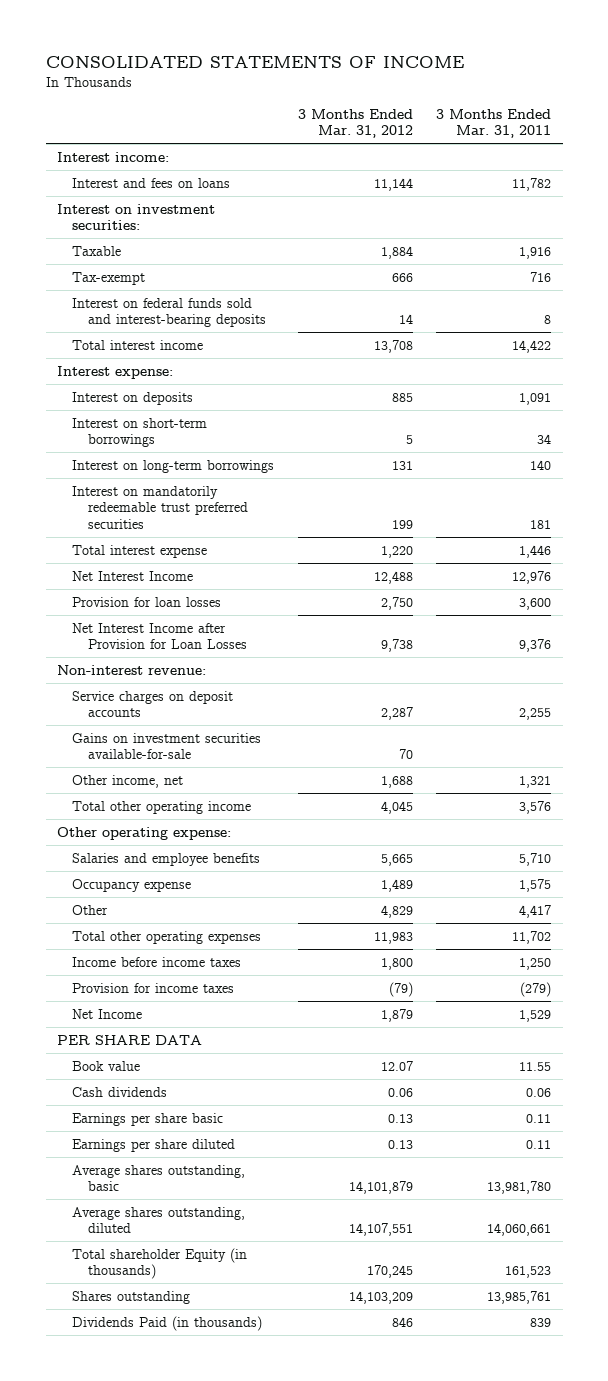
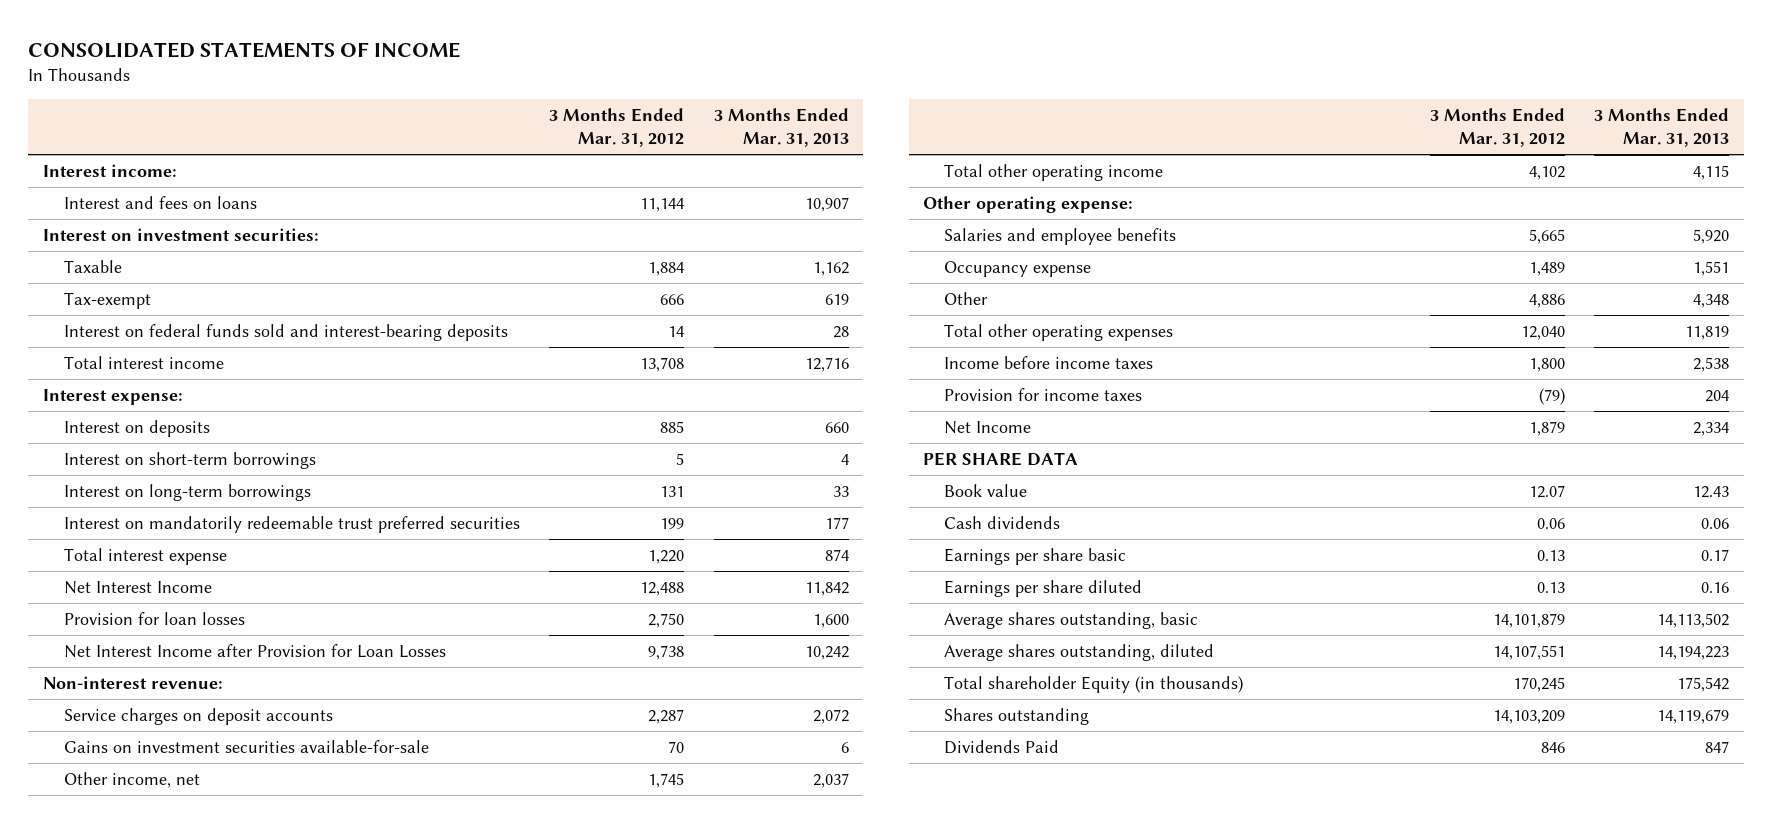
[436,108,552,139] 3 Months Ended Mar. 31, 2011 -> none
none -> [713,108,849,147] 3 Months Ended Mar. 31, 2013
[380,775,413,788] 1,688 -> [648,772,685,788] 1,745
[380,800,413,814] 4,045 -> [1528,165,1565,180] 4,102
[380,904,413,918] 4,829 -> [1528,293,1565,308] 4,886
[373,931,413,944] 11,983 -> [1520,325,1565,340] 12,040
[72,1315,263,1331] Dividends Paid (in thousands) -> [944,739,1060,754] Dividends Paid

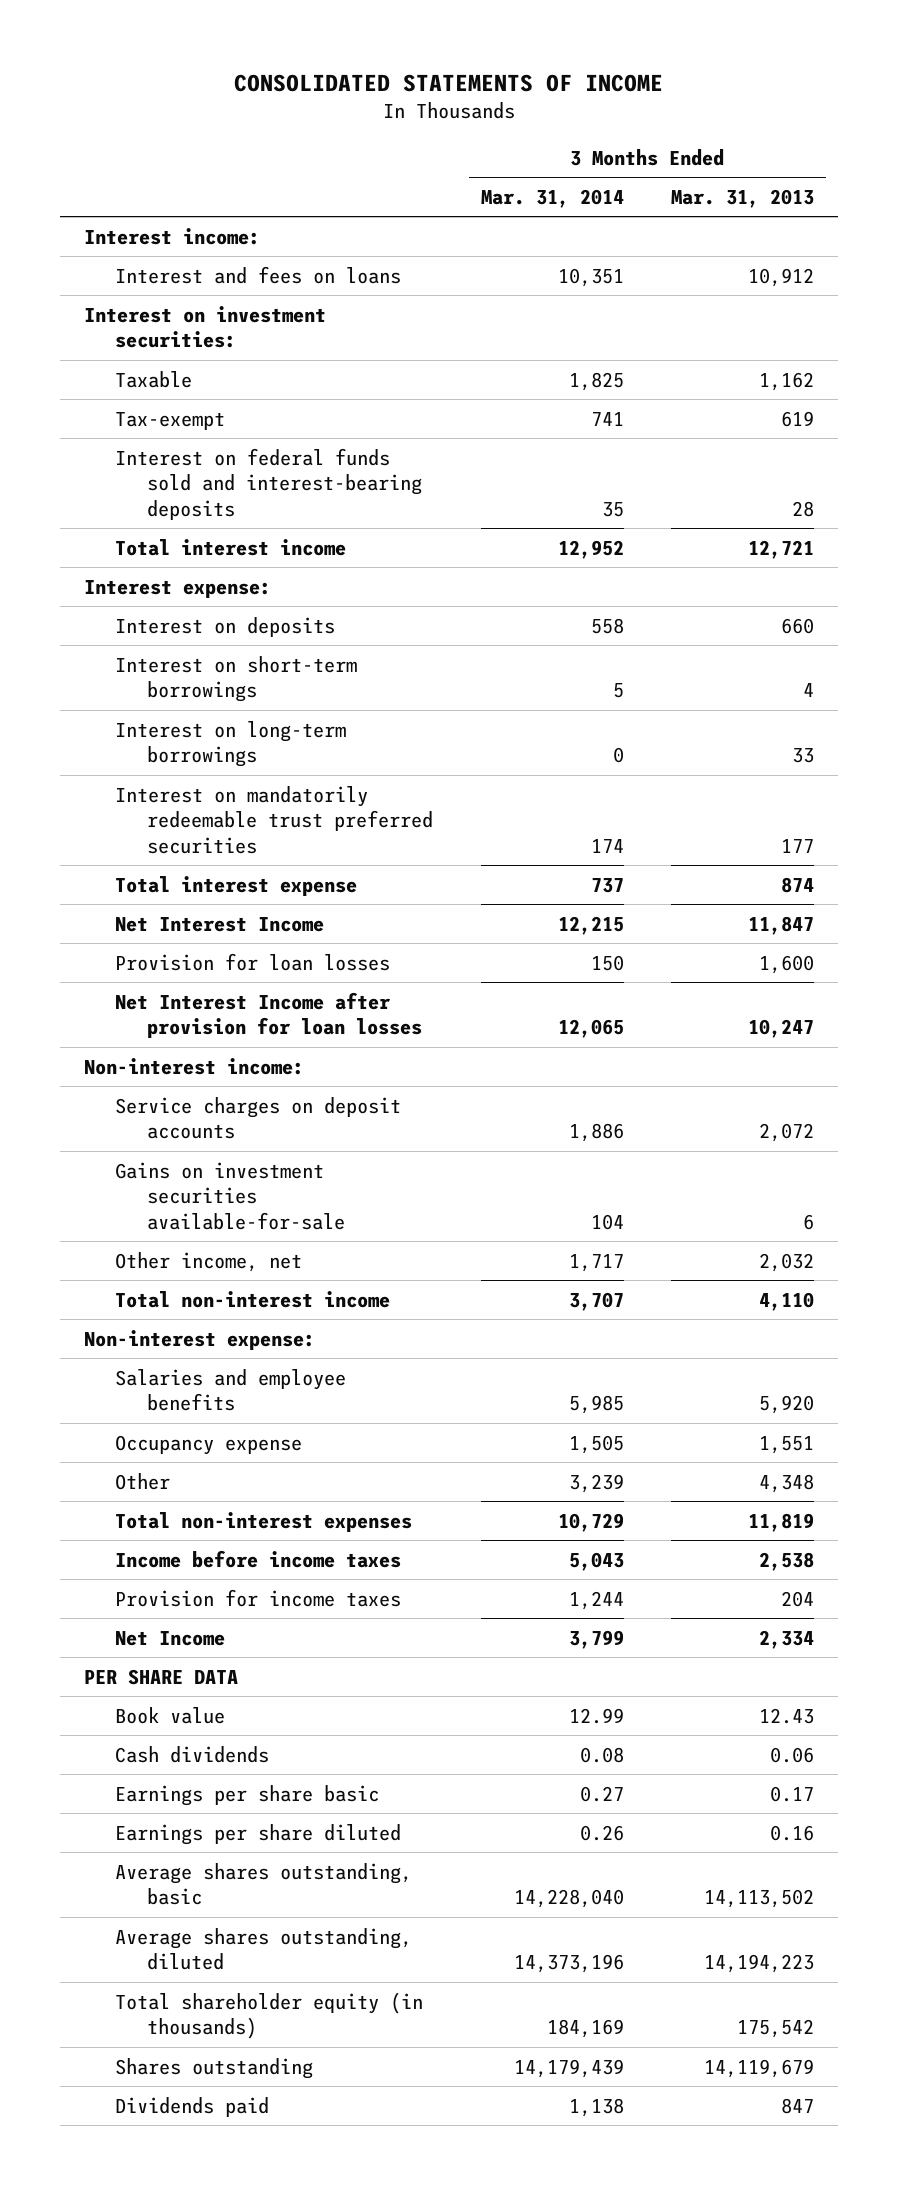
[549,108,685,147] 3 Months Ended Mar. 31, 2012 -> none
none -> [480,188,624,208] Mar. 31, 2014
[804,196,849,212] 10,907 -> [748,267,815,287] 10,912
[804,356,849,372] 12,716 -> [748,539,815,559] 12,721
[804,581,849,596] 11,842 -> [748,915,815,935] 11,847
[63,643,446,658] Net Interest Income after Provision for Loan Losses -> [115,991,422,1039] Net Interest Income after provision for loan losses
[804,645,849,660] 10,242 -> [748,1019,815,1039] 10,247
[43,675,224,689] Non-interest revenue: -> [83,1057,304,1075] Non-interest income:
[812,772,849,788] 2,037 -> [759,1252,815,1272] 2,032
[944,163,1164,181] Total other operating income -> [115,1290,391,1308] Total non-interest income
[1692,164,1729,180] 4,115 -> [759,1291,815,1311] 4,110
[923,195,1134,213] Other operating expense: -> [83,1329,315,1350] Non-interest expense:
[944,323,1174,341] Total other operating expenses -> [115,1511,413,1532] Total non-interest expenses
[944,675,1244,693] Total shareholder Equity (in thousands) -> [115,1991,424,2040] Total shareholder equity (in thousands)
[944,739,1060,754] Dividends Paid -> [115,2096,270,2117] Dividends paid

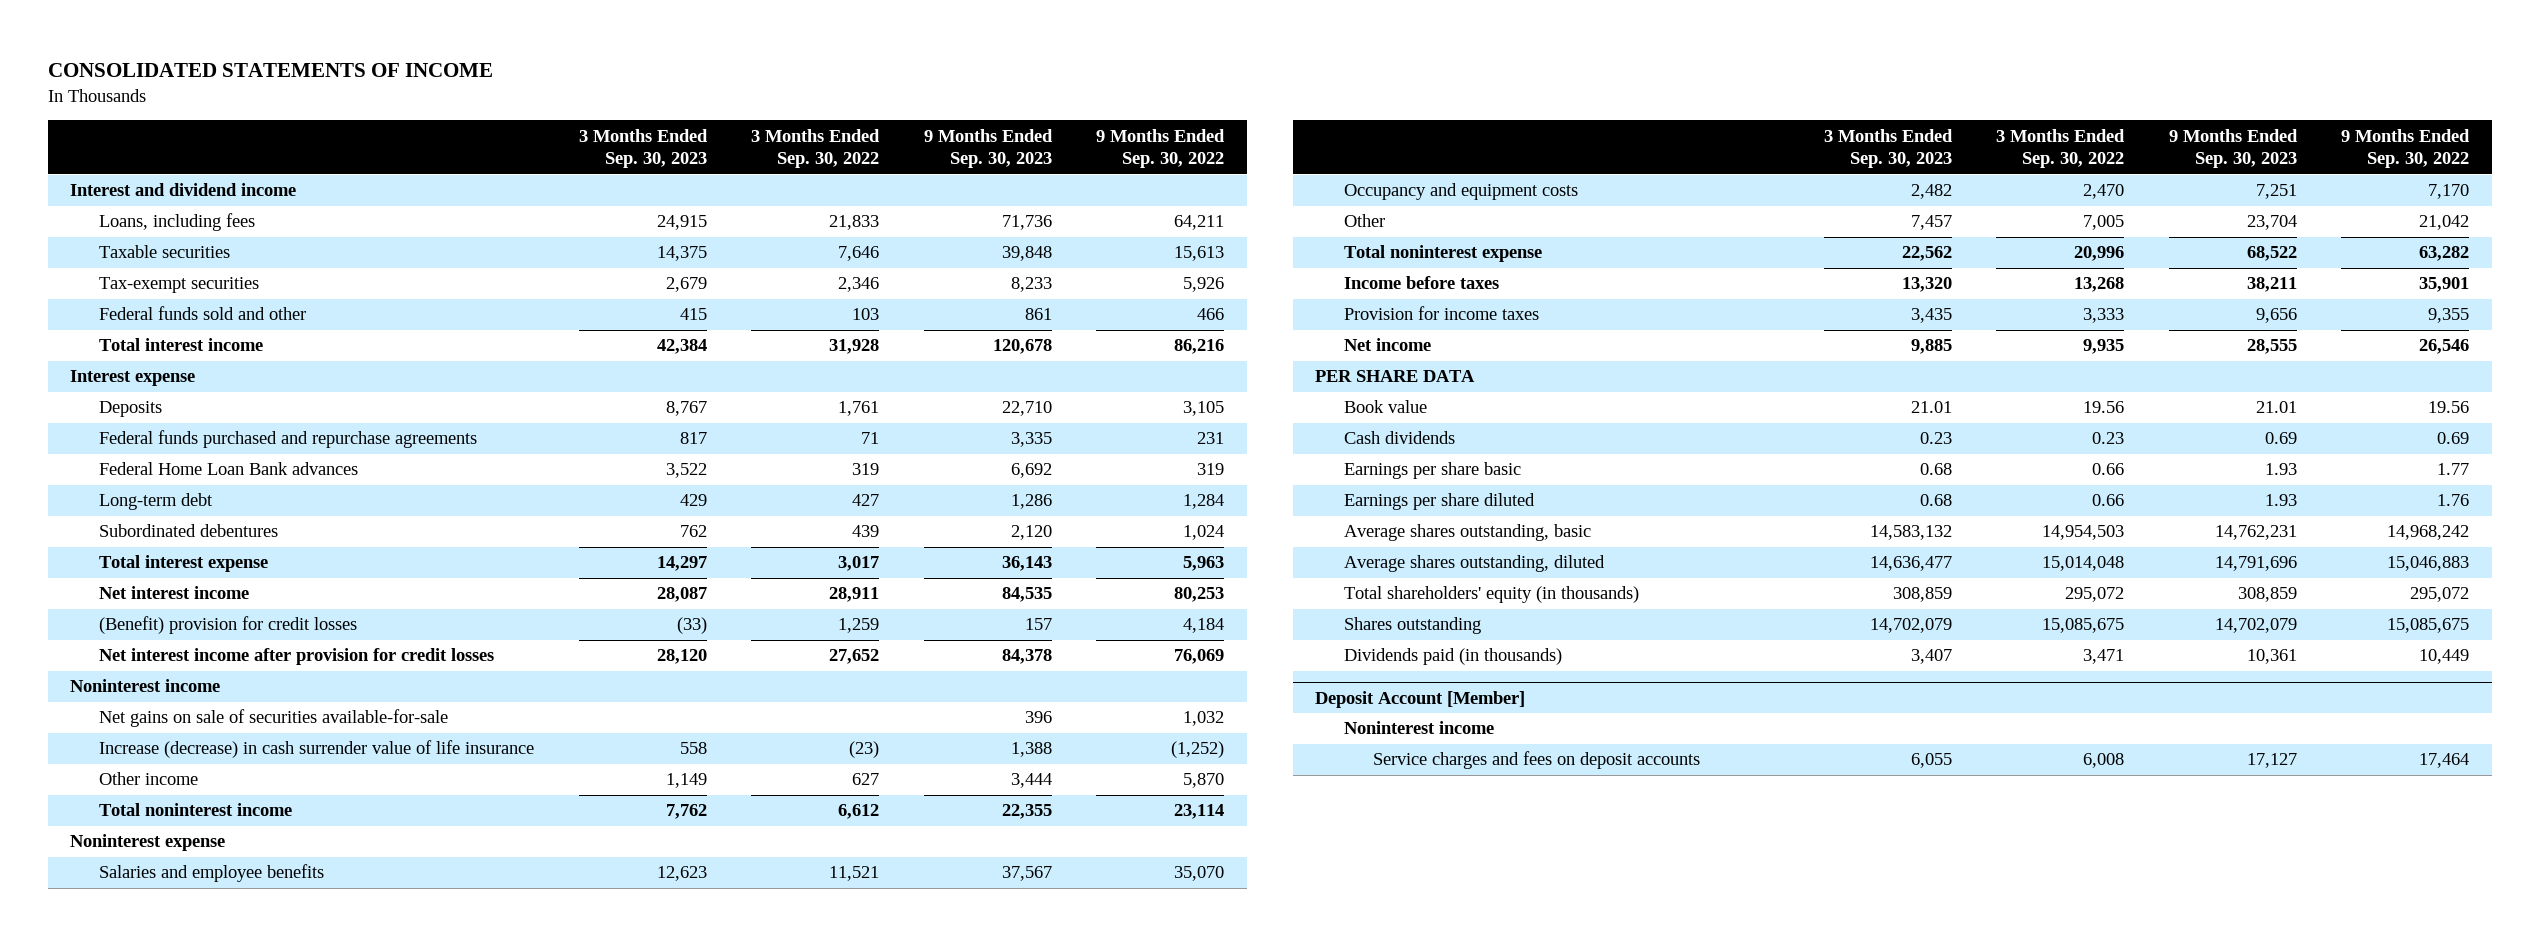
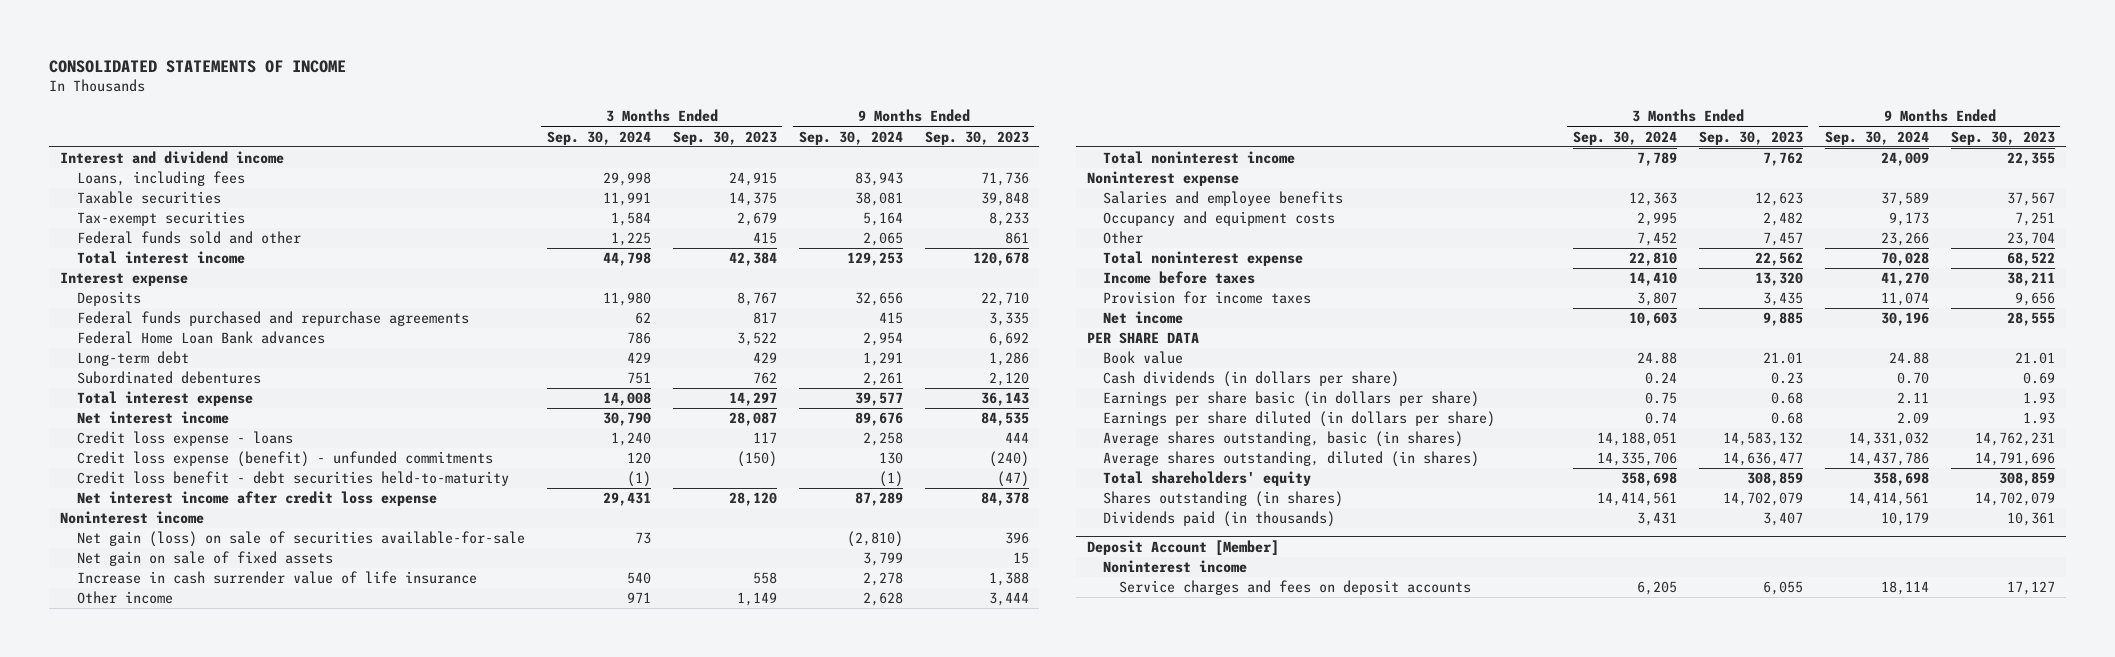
[751,128,881,169] 3 Months Ended Sep. 30, 2022 -> none
[1096,128,1226,169] 9 Months Ended Sep. 30, 2022 -> none
none -> [546,130,651,145] Sep. 30, 2024
none -> [798,130,903,145] Sep. 30, 2024
[99,616,358,635] (Benefit) provision for credit losses -> [76,431,293,447] Credit loss expense - loans
[676,617,707,635] (33) -> [752,432,777,444] 117
[1024,618,1052,631] 157 -> [1004,432,1029,444] 444
none -> [76,451,493,468] Credit loss expense (benefit) - unfunded commitments
none -> [76,471,509,487] Credit loss benefit - debt securities held-to-maturity
[99,648,495,666] Net interest income after provision for credit losses -> [76,491,437,507] Net interest income after credit loss expense
[99,709,449,728] Net gains on sale of securities available-for-sale -> [76,531,525,548] Net gain (loss) on sale of securities available-for-sale
none -> [76,551,333,567] Net gain on sale of fixed assets
[99,740,535,759] Increase (decrease) in cash surrender value of life insurance -> [76,571,477,585] Increase in cash surrender value of life insurance
[1344,431,1456,445] Cash dividends -> [1102,371,1399,388] Cash dividends (in dollars per share)
[1344,462,1522,480] Earnings per share basic -> [1102,391,1479,408] Earnings per share basic (in dollars per share)
[1344,493,1536,511] Earnings per share diluted -> [1102,411,1495,428] Earnings per share diluted (in dollars per share)
[1344,524,1592,542] Average shares outstanding, basic -> [1102,431,1463,448] Average shares outstanding, basic (in shares)
[1344,555,1606,573] Average shares outstanding, diluted -> [1102,451,1479,468] Average shares outstanding, diluted (in shares)
[1344,586,1640,604] Total shareholders' equity (in thousands) -> [1102,471,1311,487] Total shareholders' equity
[1344,617,1482,635] Shares outstanding -> [1102,491,1343,508] Shares outstanding (in shares)

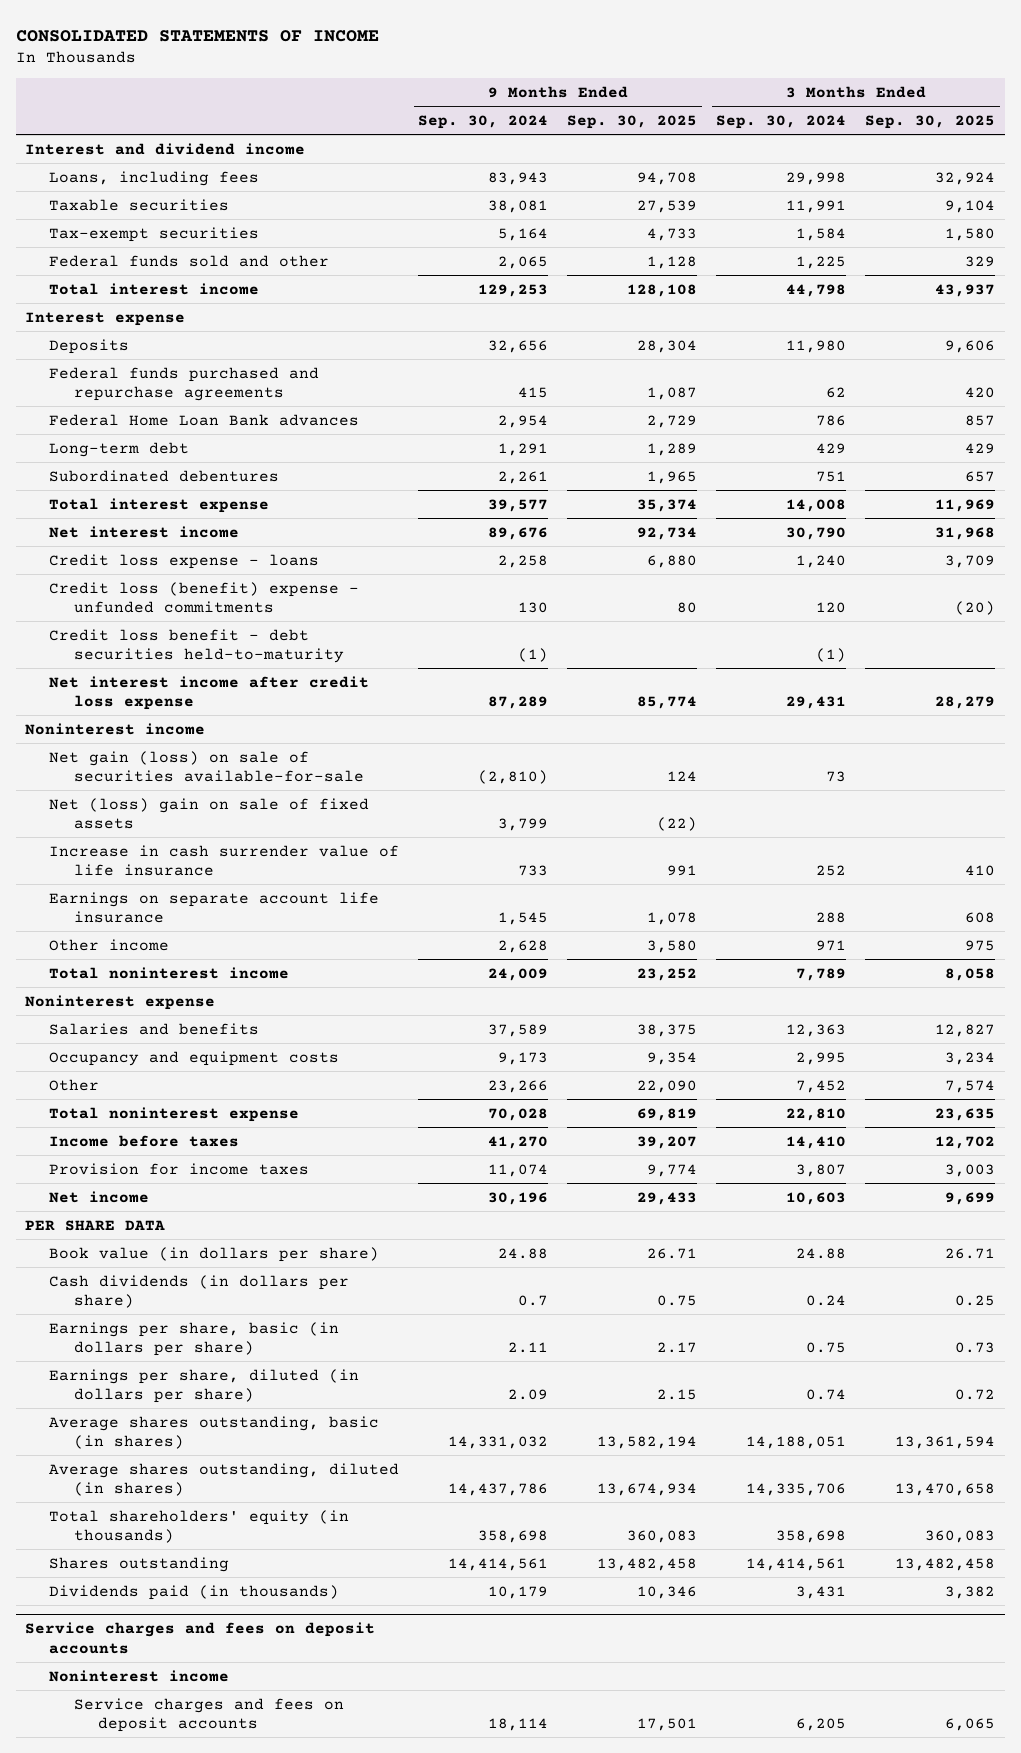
[672,130,777,145] Sep. 30, 2023 -> none
[924,130,1029,145] Sep. 30, 2023 -> none
none -> [567,114,698,129] Sep. 30, 2025
none -> [865,114,996,129] Sep. 30, 2025
[76,451,493,468] Credit loss expense (benefit) - unfunded commitments -> [49,581,360,614] Credit loss (benefit) expense - unfunded commitments
[76,551,333,567] Net gain on sale of fixed assets -> [49,797,370,830] Net (loss) gain on sale of fixed assets
[626,572,651,585] 540 -> [816,865,847,877] 252
[862,572,903,587] 2,278 -> [518,865,549,877] 733
none -> [49,891,380,924] Earnings on separate account life insurance
[1102,191,1343,207] Salaries and employee benefits -> [49,1022,260,1035] Salaries and benefits
[1102,351,1183,365] Book value -> [49,1246,380,1262] Book value (in dollars per share)
[1896,372,1929,385] 0.70 -> [518,1295,549,1307] 0.7
[1102,391,1479,408] Earnings per share basic (in dollars per share) -> [49,1321,340,1357] Earnings per share, basic (in dollars per share)
[1102,411,1495,428] Earnings per share diluted (in dollars per share) -> [49,1368,360,1404] Earnings per share, diluted (in dollars per share)
[1102,471,1311,487] Total shareholders' equity -> [49,1509,350,1544] Total shareholders' equity (in thousands)
[1102,491,1343,508] Shares outstanding (in shares) -> [49,1556,230,1572] Shares outstanding
[1086,539,1279,556] Deposit Account [Member] -> [25,1622,376,1654] Service charges and fees on deposit accounts

